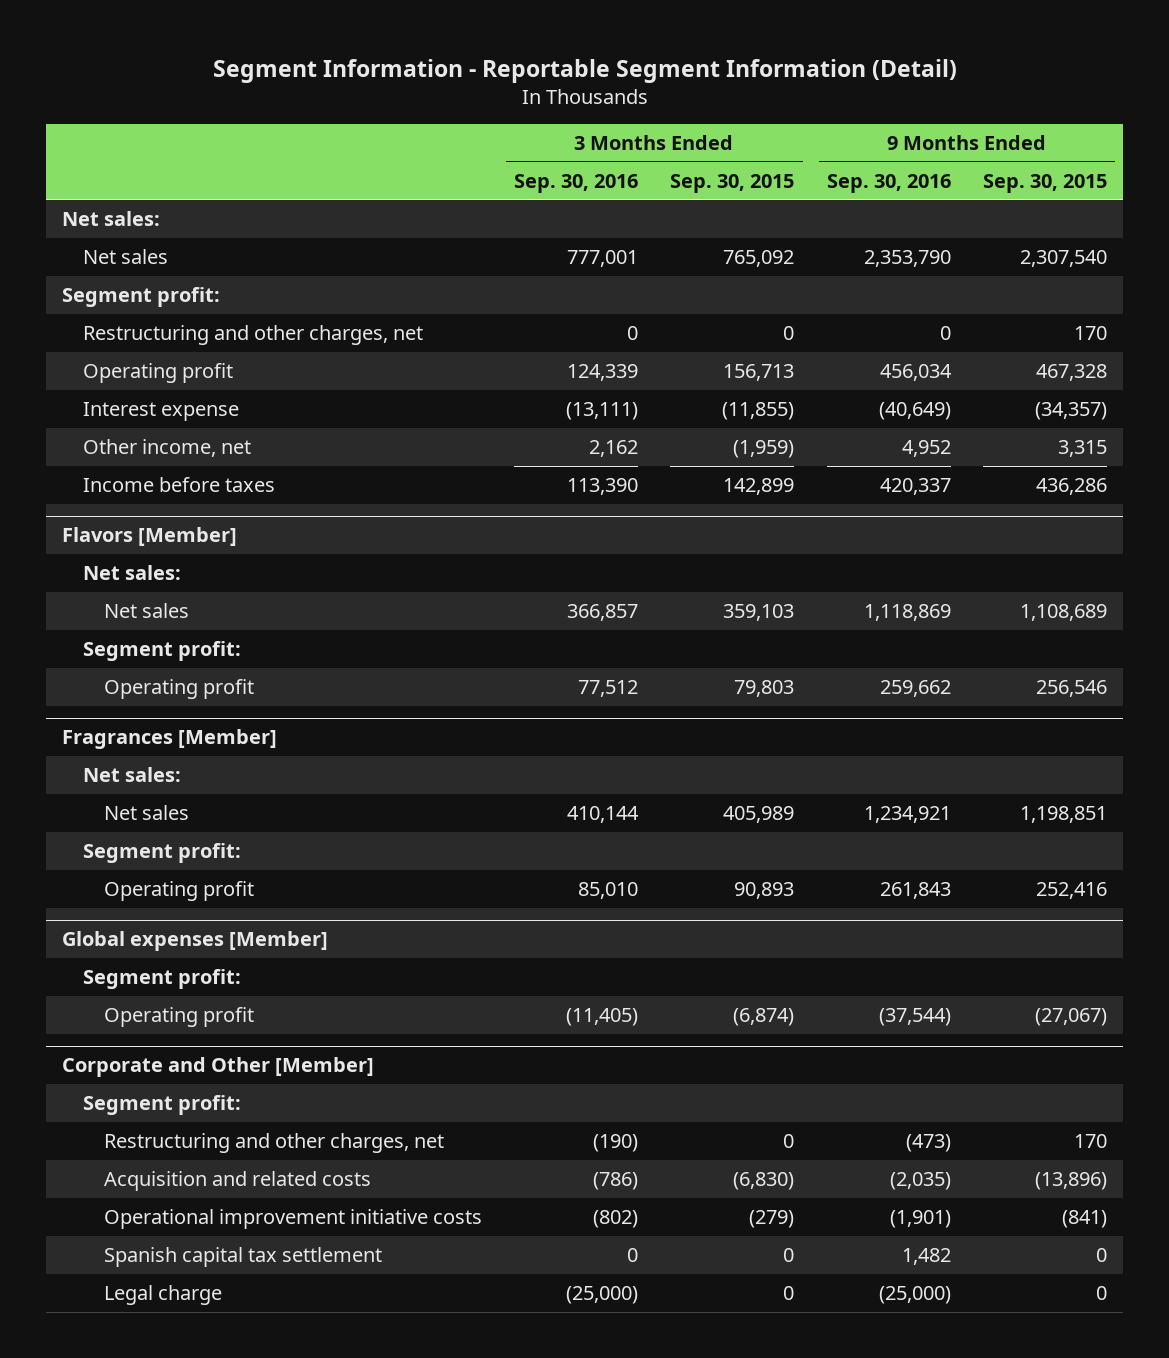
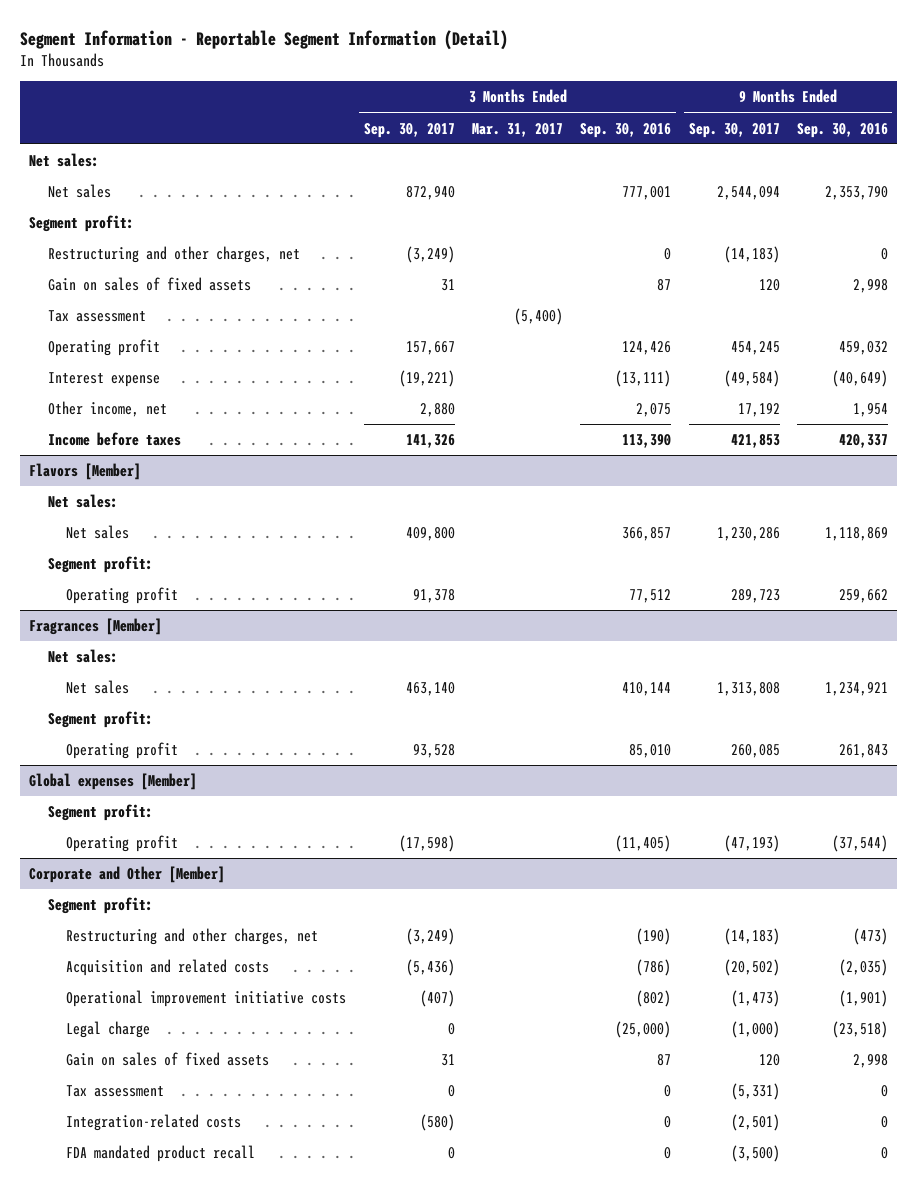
[670,173,795,193] Sep. 30, 2015 -> none
[982,173,1107,193] Sep. 30, 2015 -> none
none -> [363,122,455,138] Sep. 30, 2017
none -> [472,122,564,137] Mar. 31, 2017
none -> [688,122,780,138] Sep. 30, 2017
none -> [47,277,251,292] Gain on sales of fixed assets
none -> [47,310,146,323] Tax assessment
[567,364,639,382] 124,339 -> [622,341,672,356] 124,426
[879,364,952,382] 456,034 -> [839,341,889,356] 459,032
[589,440,639,458] 2,162 -> [636,403,672,418] 2,075
[901,440,951,458] 4,952 -> [853,403,889,418] 1,954
[104,1247,383,1268] Spanish capital tax settlement -> none
[878,1286,951,1305] (25,000) -> [832,1021,889,1039] (23,518)
none -> [66,1052,270,1067] Gain on sales of fixed assets
none -> [66,1085,165,1098] Tax assessment
none -> [66,1114,242,1132] Integration-related costs
none -> [66,1145,256,1163] FDA mandated product recall

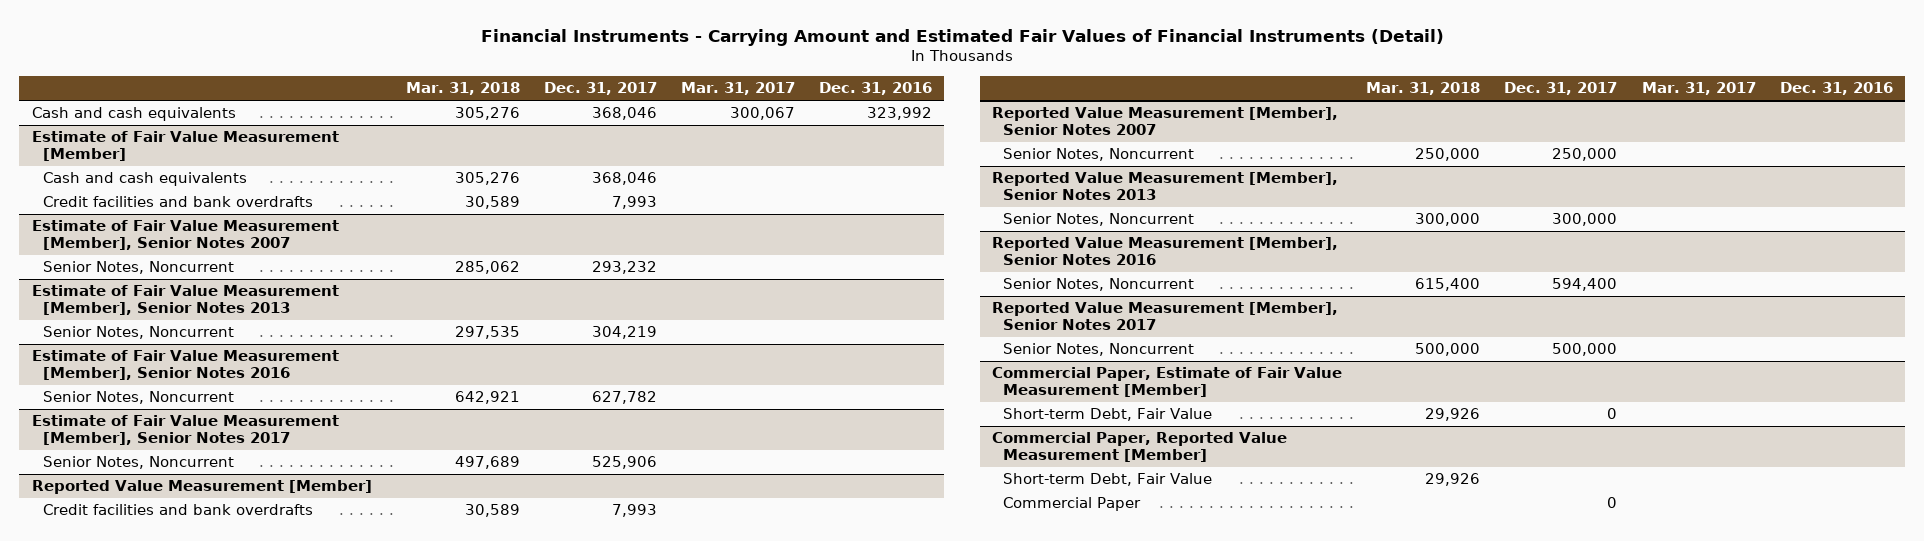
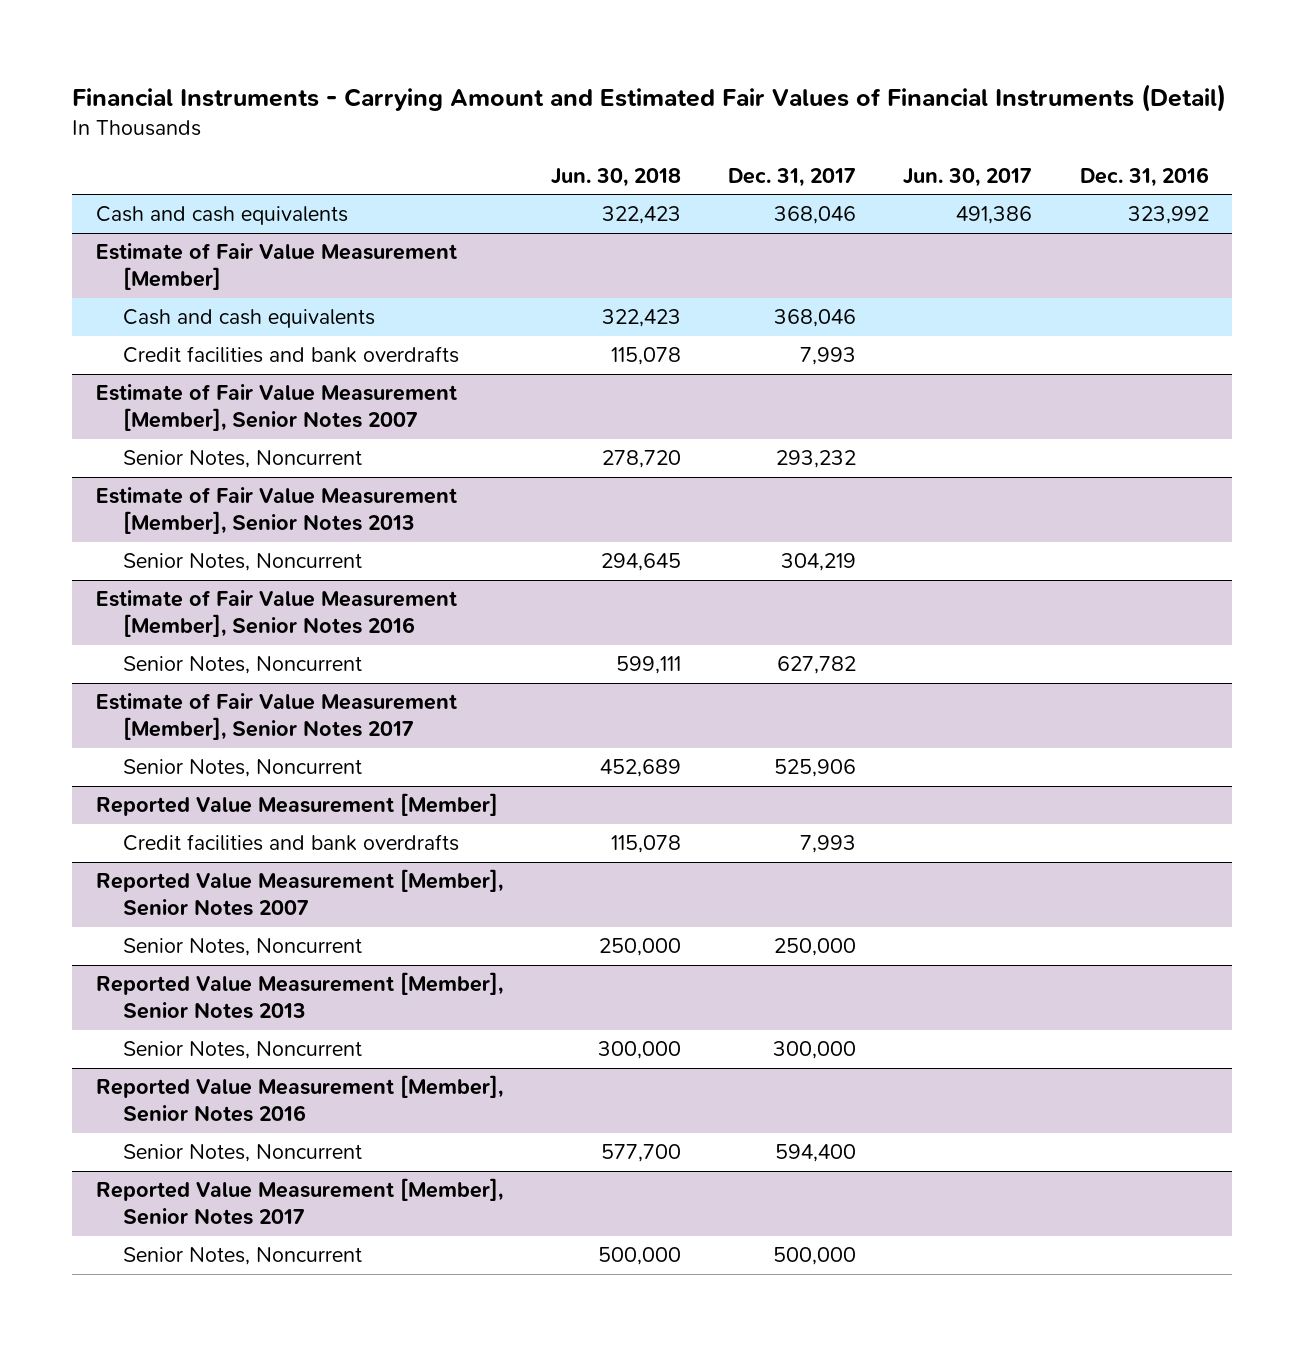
[405,82,520,96] Mar. 31, 2018 -> none
[680,82,795,96] Mar. 31, 2017 -> none
none -> [550,167,681,187] Jun. 30, 2018
none -> [903,167,1033,187] Jun. 30, 2017
[992,367,1343,398] Commercial Paper, Estimate of Fair Value Measurement [Member] -> none
[1003,408,1213,422] Short-term Debt, Fair Value -> none
[992,432,1288,463] Commercial Paper, Reported Value Measurement [Member] -> none
[1003,473,1213,487] Short-term Debt, Fair Value -> none
[1003,497,1142,512] Commercial Paper -> none

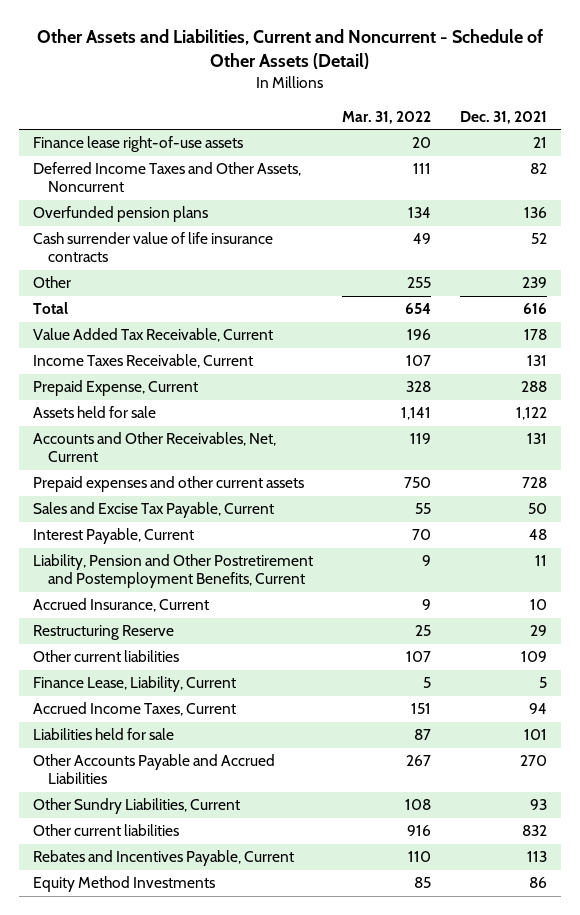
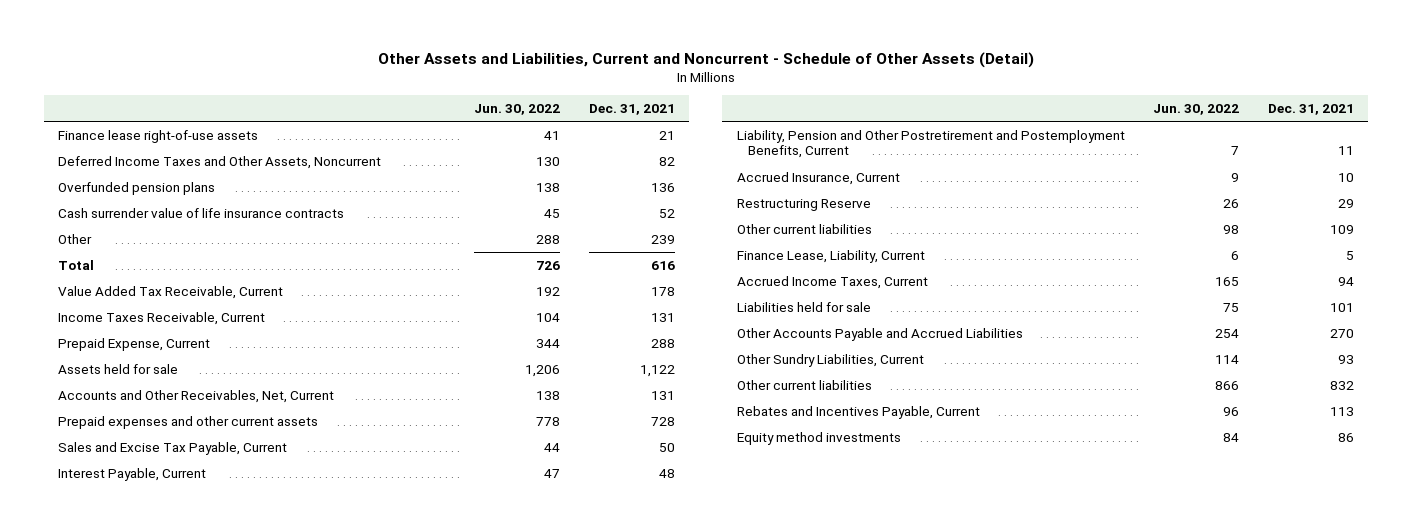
[342,110,432,124] Mar. 31, 2022 -> none
none -> [474,104,561,116] Jun. 30, 2022
[33,876,216,893] Equity Method Investments -> [736,431,901,445] Equity method investments

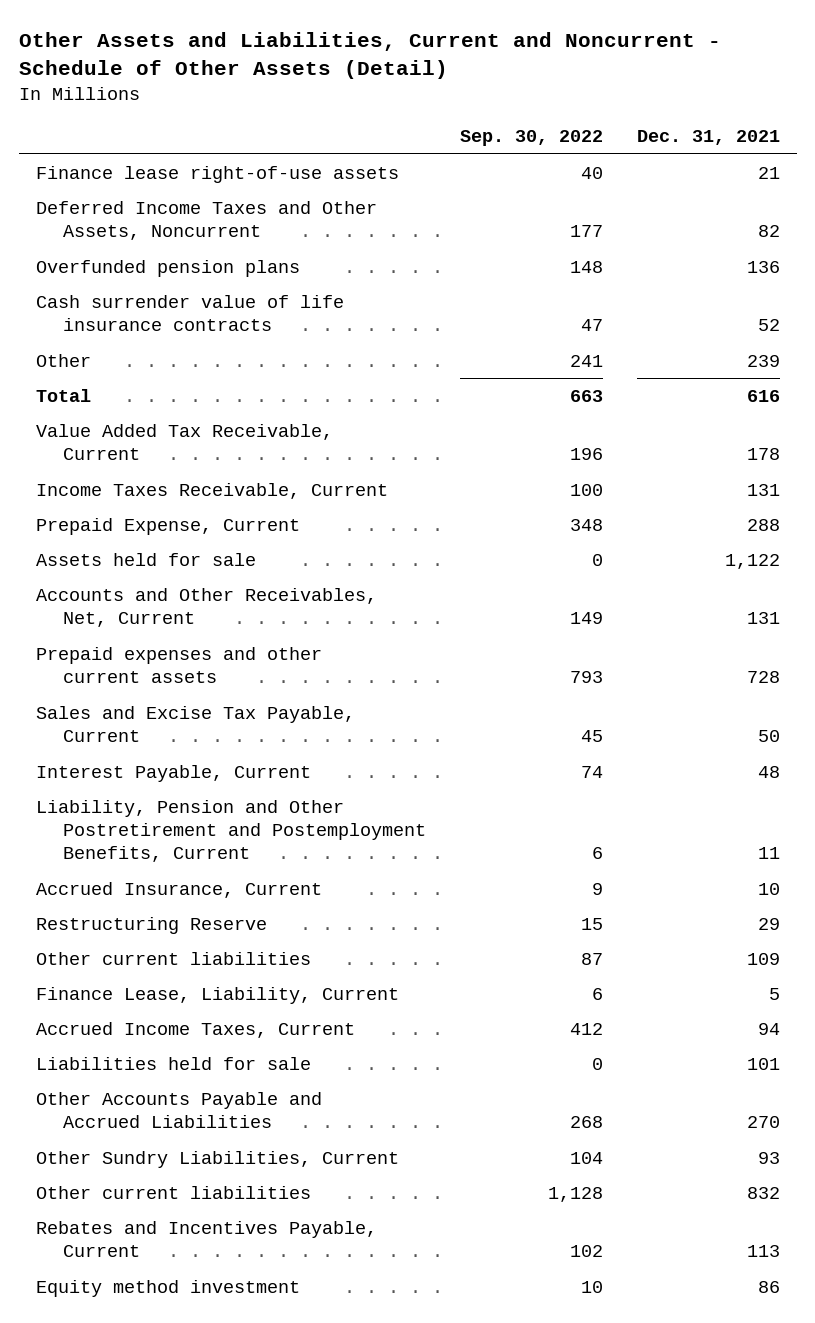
[474,104,561,116] Jun. 30, 2022 -> none
none -> [459,130,603,147] Sep. 30, 2022
[736,431,901,445] Equity method investments -> [35,1279,300,1297] Equity method investment

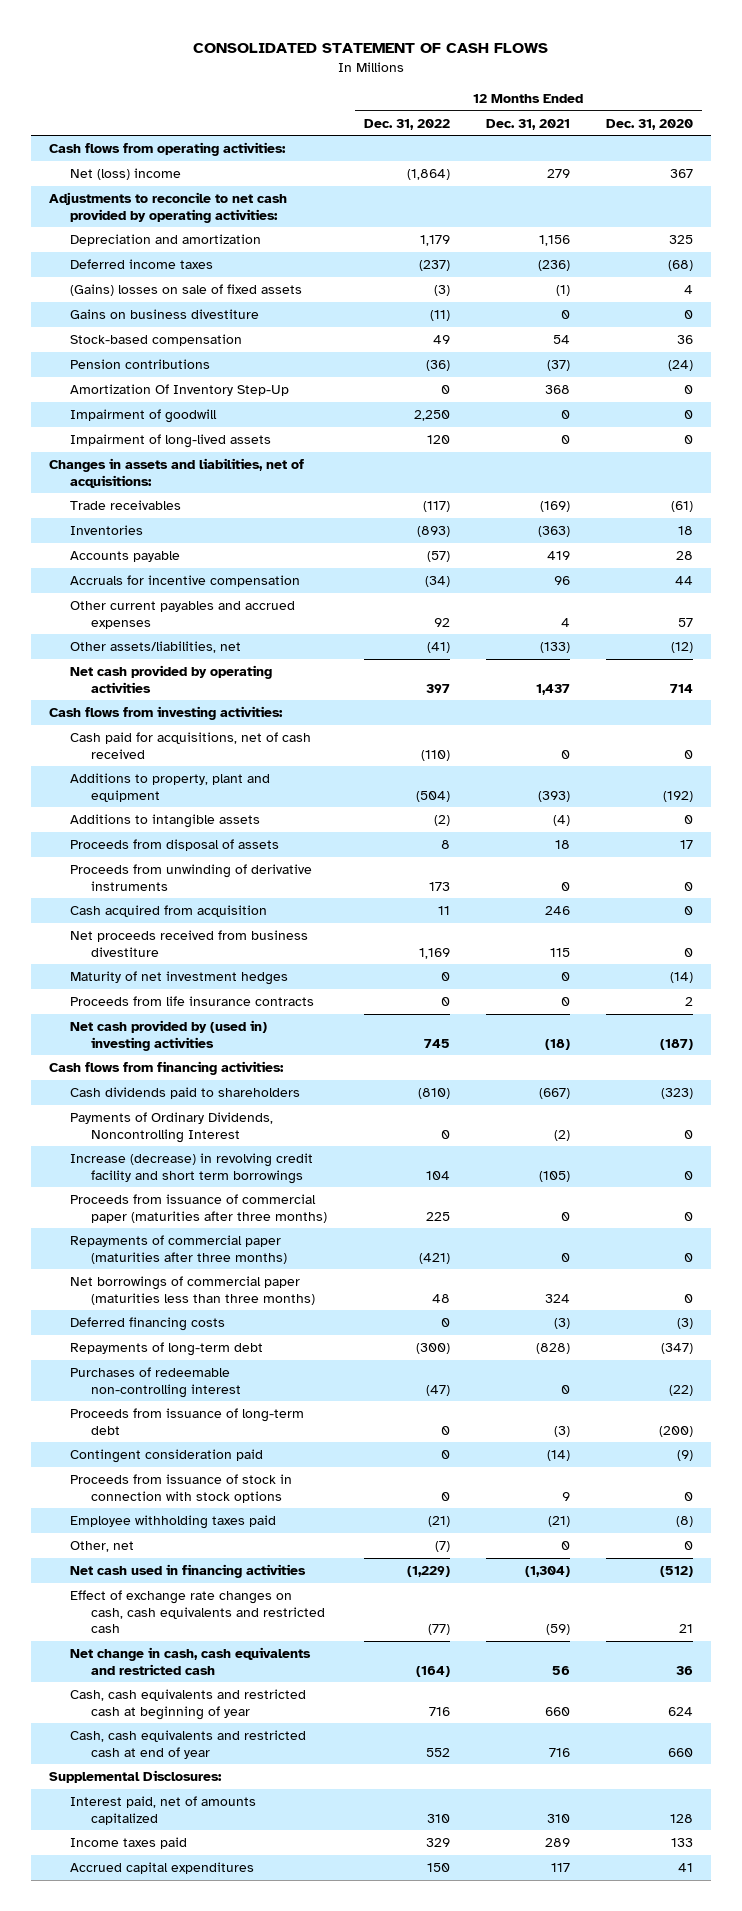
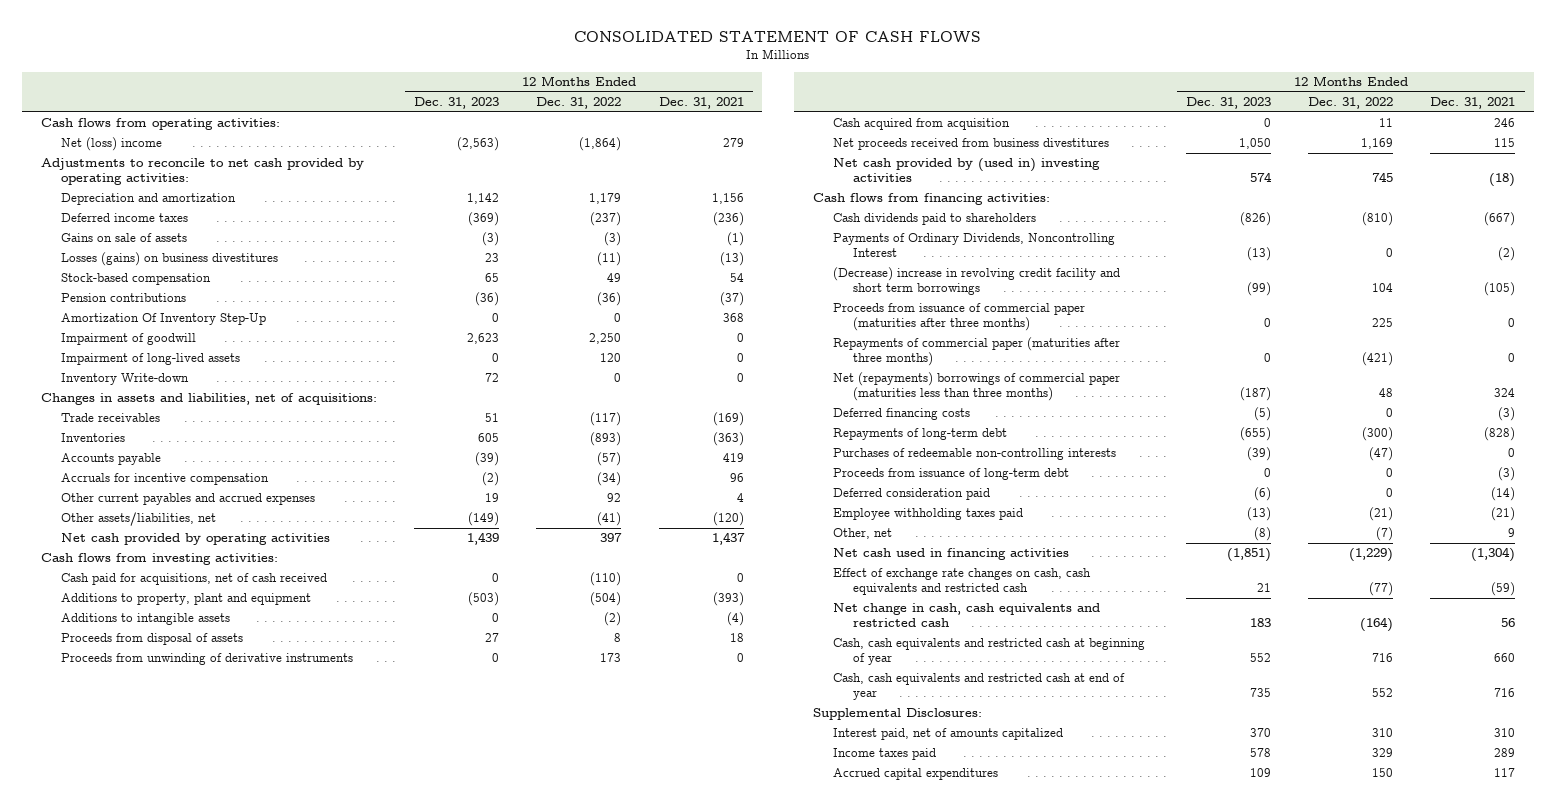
[606,118,694,130] Dec. 31, 2020 -> none
none -> [414,97,500,110] Dec. 31, 2023
[70,284,303,297] (Gains) losses on sale of fixed assets -> [60,233,187,243] Gains on sale of assets
[70,309,260,320] Gains on business divestiture -> [60,252,278,267] Losses (gains) on business divestitures
[560,310,570,320] 0 -> [719,252,744,267] (13)
none -> [60,373,189,386] Inventory Write-down
[539,642,570,654] (133) -> [712,512,744,527] (120)
[70,971,289,986] Maturity of net investment hedges -> none
[70,996,315,1007] Proceeds from life insurance contracts -> none
[70,930,309,957] Net proceeds received from business divestiture -> [832,138,1109,151] Net proceeds received from business divestitures
[70,1153,314,1184] Increase (decrease) in revolving credit facility and short term borrowings -> [832,267,1120,296] (Decrease) increase in revolving credit facility and short term borrowings
[70,1276,316,1305] Net borrowings of commercial paper (maturities less than three months) -> [832,372,1120,402] Net (repayments) borrowings of commercial paper (maturities less than three months)
[70,1367,242,1398] Purchases of redeemable non-controlling interest -> [832,448,1116,461] Purchases of redeemable non-controlling interests
[70,1474,293,1503] Proceeds from issuance of stock in connection with stock options -> none
[70,1449,264,1464] Contingent consideration paid -> [832,488,990,501] Deferred consideration paid
[560,1541,570,1551] 0 -> [1508,528,1516,538] 9

